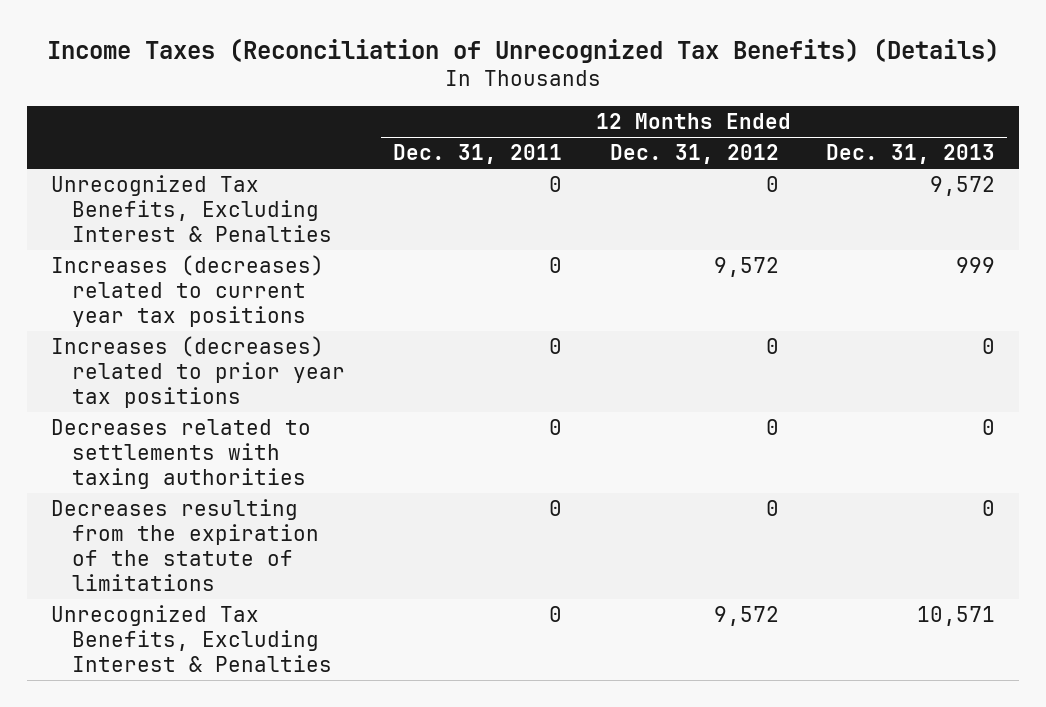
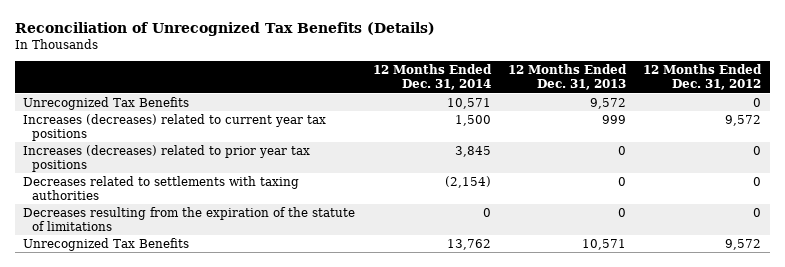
[47,37,1000,63] Income Taxes (Reconciliation of Unrecognized Tax Benefits) (Details) -> [14,22,435,37] Reconciliation of Unrecognized Tax Benefits (Details)
[392,144,562,165] Dec. 31, 2011 -> none
none -> [372,64,492,91] 12 Months Ended Dec. 31, 2014
[51,174,333,242] Unrecognized Tax Benefits, Excluding Interest & Penalties -> [23,96,190,110] Unrecognized Tax Benefits
[51,604,333,672] Unrecognized Tax Benefits, Excluding Interest & Penalties -> [23,237,190,251] Unrecognized Tax Benefits

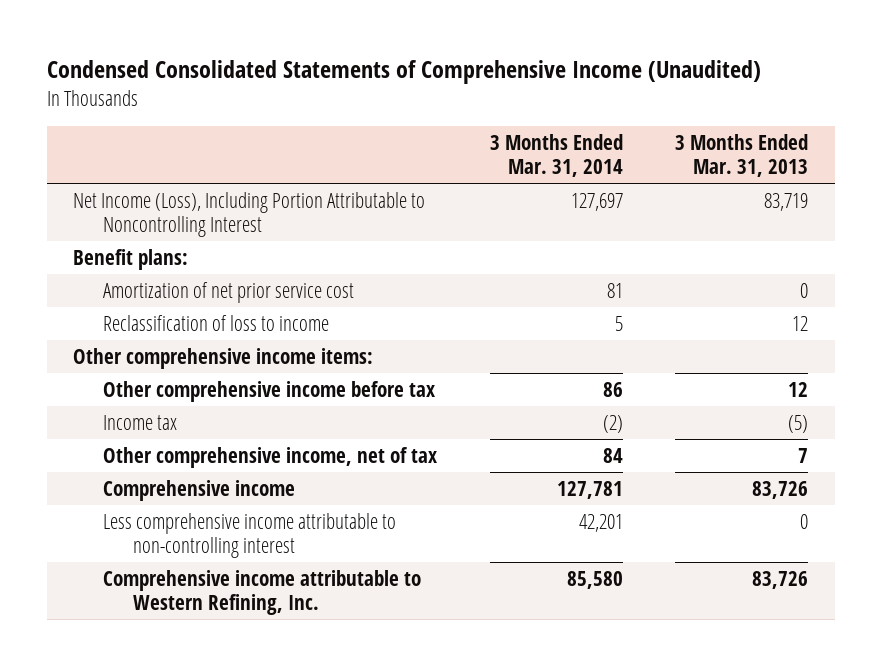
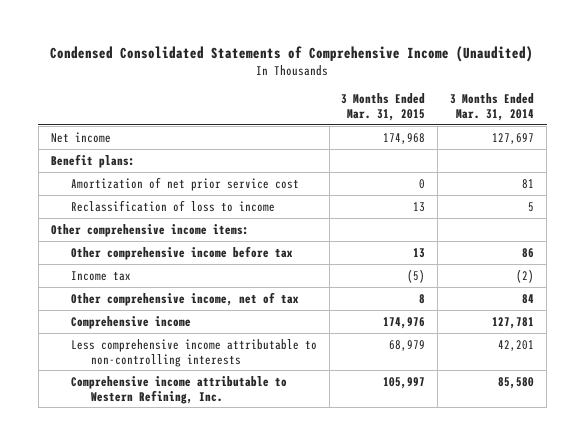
[675,133,809,177] 3 Months Ended Mar. 31, 2013 -> none
none -> [341,93,426,121] 3 Months Ended Mar. 31, 2015
[73,191,426,237] Net Income (Loss), Including Portion Attributable to Noncontrolling Interest -> [50,131,111,143] Net income
[103,512,397,558] Less comprehensive income attributable to non-controlling interest -> [70,338,317,367] Less comprehensive income attributable to non-controlling interests

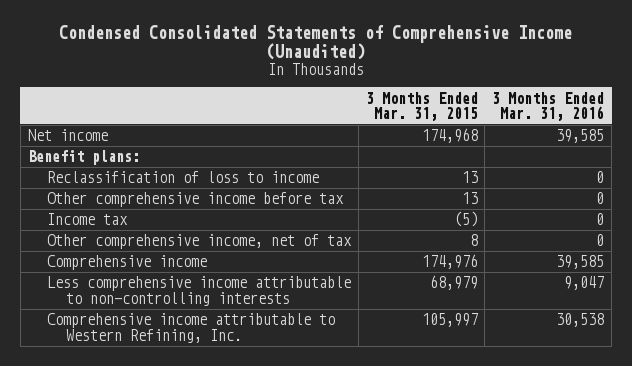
[450,93,535,121] 3 Months Ended Mar. 31, 2014 -> none
none -> [492,91,605,121] 3 Months Ended Mar. 31, 2016
[70,176,299,191] Amortization of net prior service cost -> none
[50,223,249,237] Other comprehensive income items: -> none

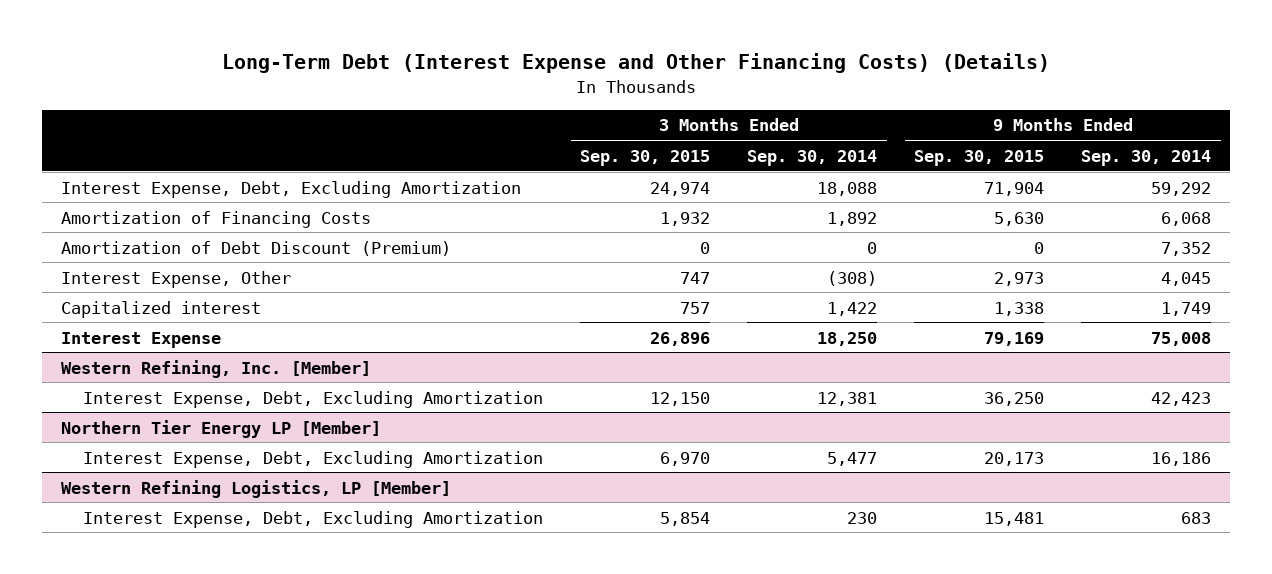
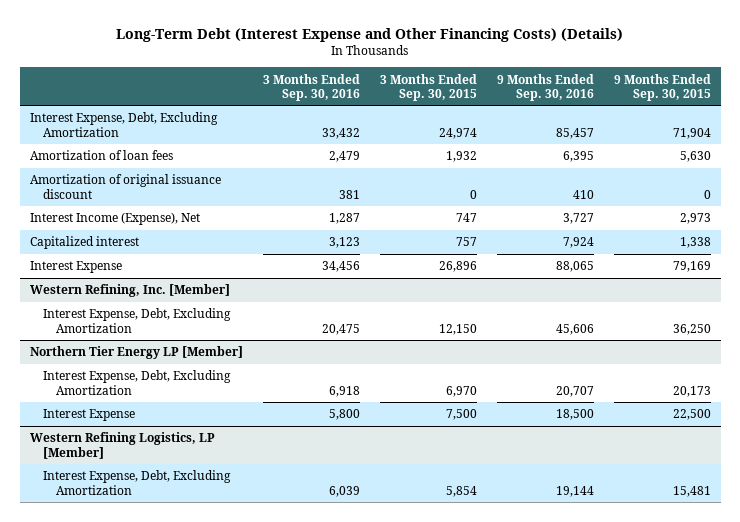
[747,149,878,166] Sep. 30, 2014 -> none
[1081,149,1212,166] Sep. 30, 2014 -> none
none -> [262,73,360,101] 3 Months Ended Sep. 30, 2016
none -> [496,73,594,101] 9 Months Ended Sep. 30, 2016
[60,210,371,228] Amortization of Financing Costs -> [29,150,173,161] Amortization of loan fees
[60,240,451,256] Amortization of Debt Discount (Premium) -> [29,174,221,199] Amortization of original issuance discount
[60,270,291,288] Interest Expense, Other -> [29,212,200,226] Interest Income (Expense), Net
none -> [42,409,135,422] Interest Expense

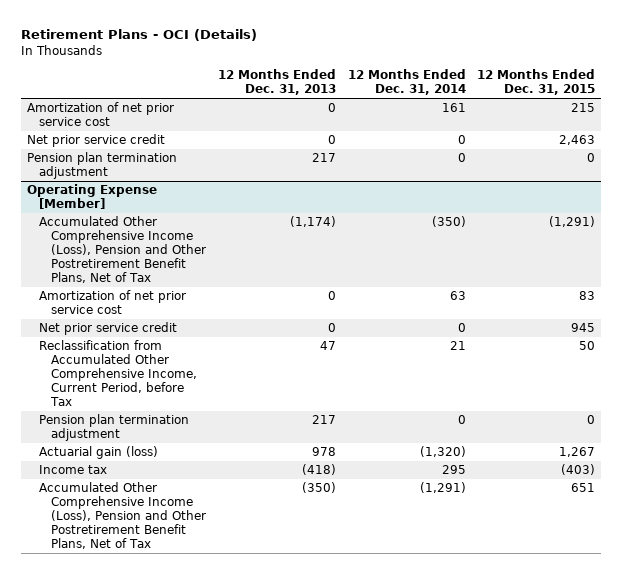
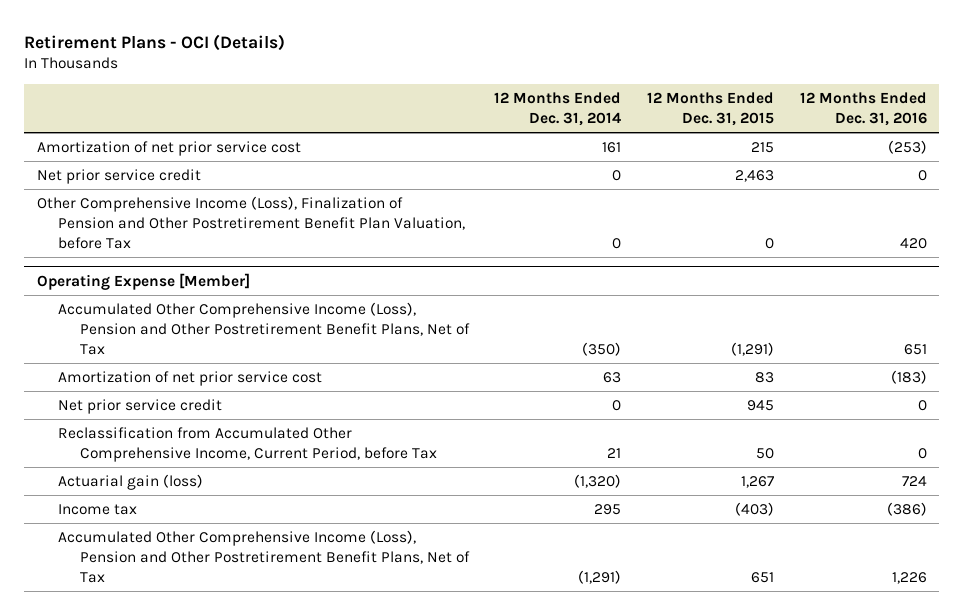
[217,69,336,96] 12 Months Ended Dec. 31, 2013 -> none
none -> [799,91,927,126] 12 Months Ended Dec. 31, 2016
[27,152,178,180] Pension plan termination adjustment -> [36,196,466,249] Other Comprehensive Income (Loss), Finalization of Pension and Other Postretirement Benefit Plan Valuation, before Tax
[39,414,190,442] Pension plan termination adjustment -> none

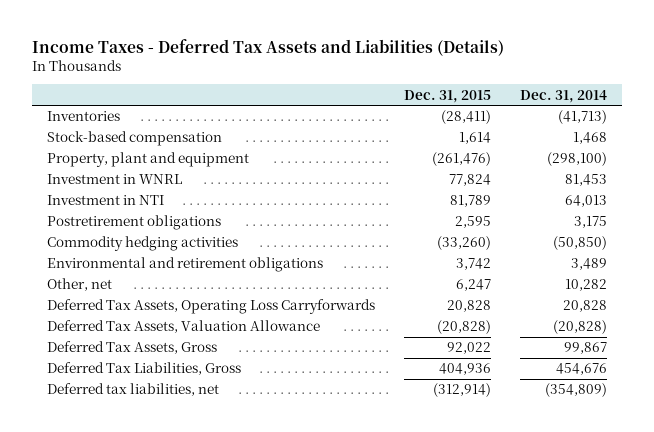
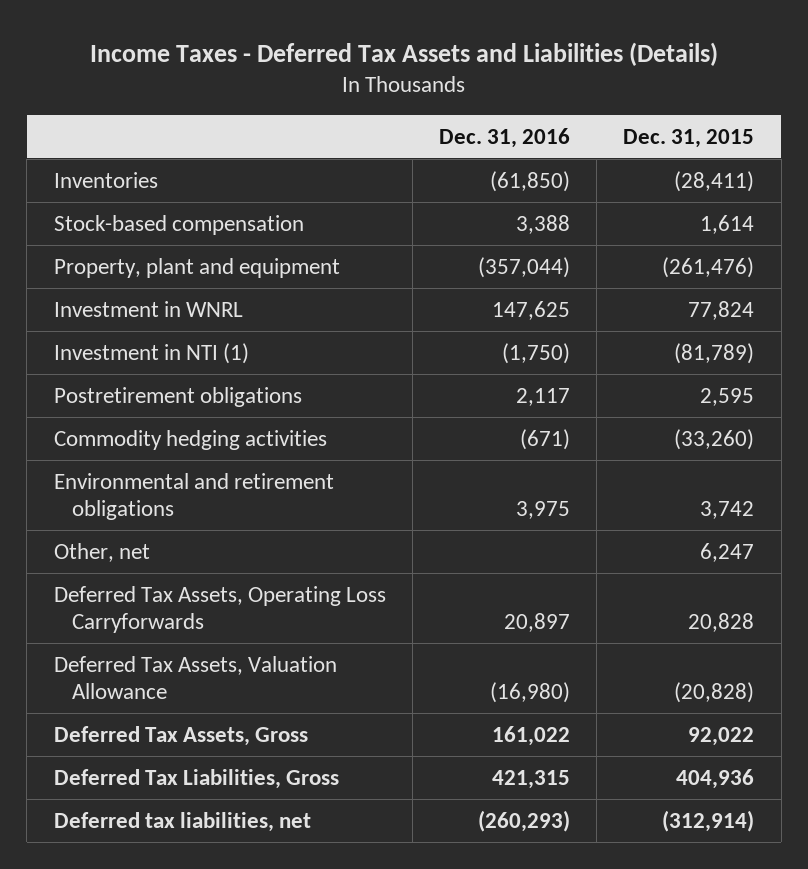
[519,89,607,103] Dec. 31, 2014 -> none
none -> [439,127,571,148] Dec. 31, 2016
[46,195,164,206] Investment in NTI -> [53,342,249,364] Investment in NTI (1)
[449,195,491,208] 81,789 -> [674,342,755,364] (81,789)

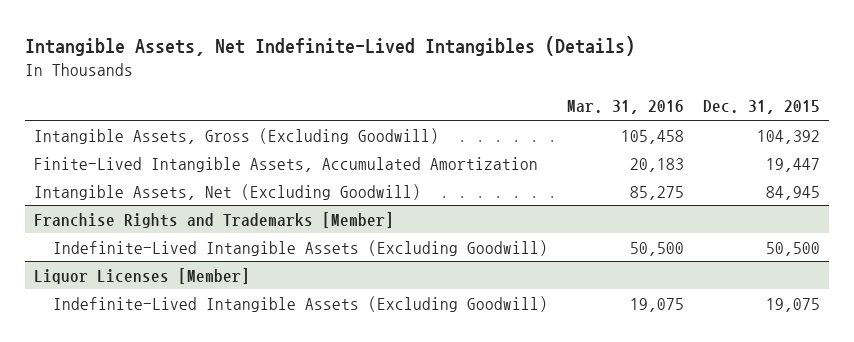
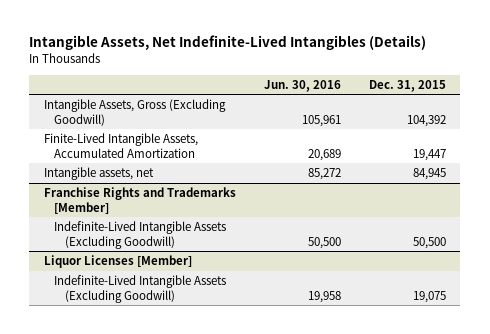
[566,100,684,115] Mar. 31, 2016 -> none
none -> [263,79,341,92] Jun. 30, 2016
[34,183,422,200] Intangible Assets, Net (Excluding Goodwill) -> [43,167,154,181] Intangible assets, net

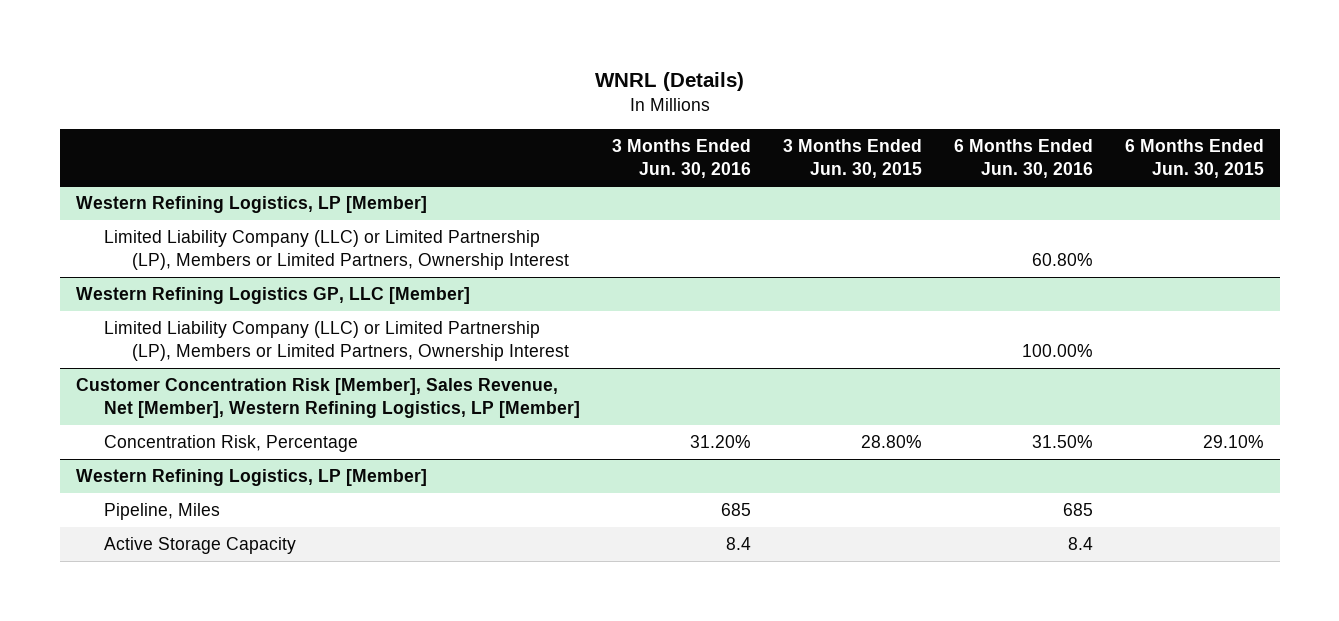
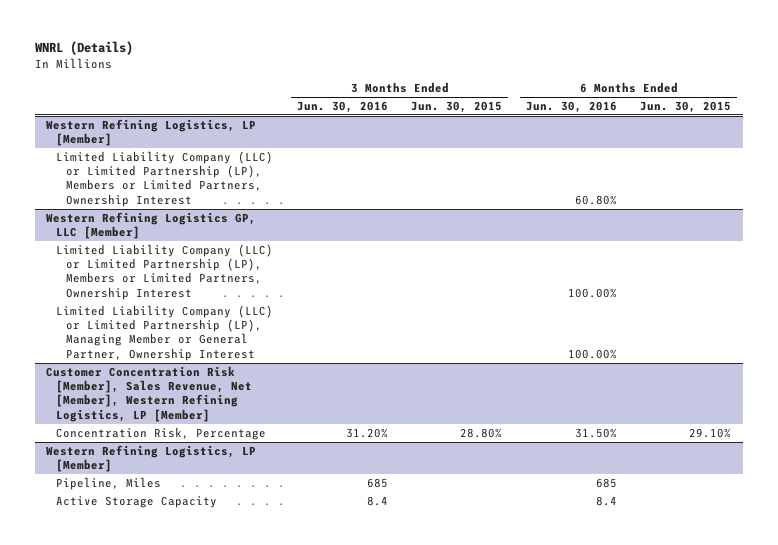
none -> [56,304,274,361] Limited Liability Company (LLC) or Limited Partnership (LP), Managing Member or General Partner, Ownership Interest

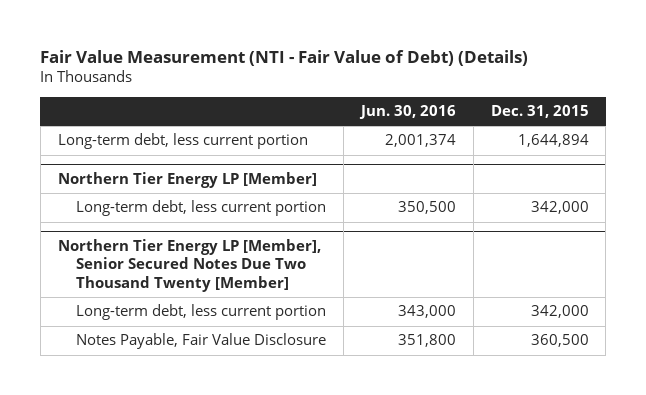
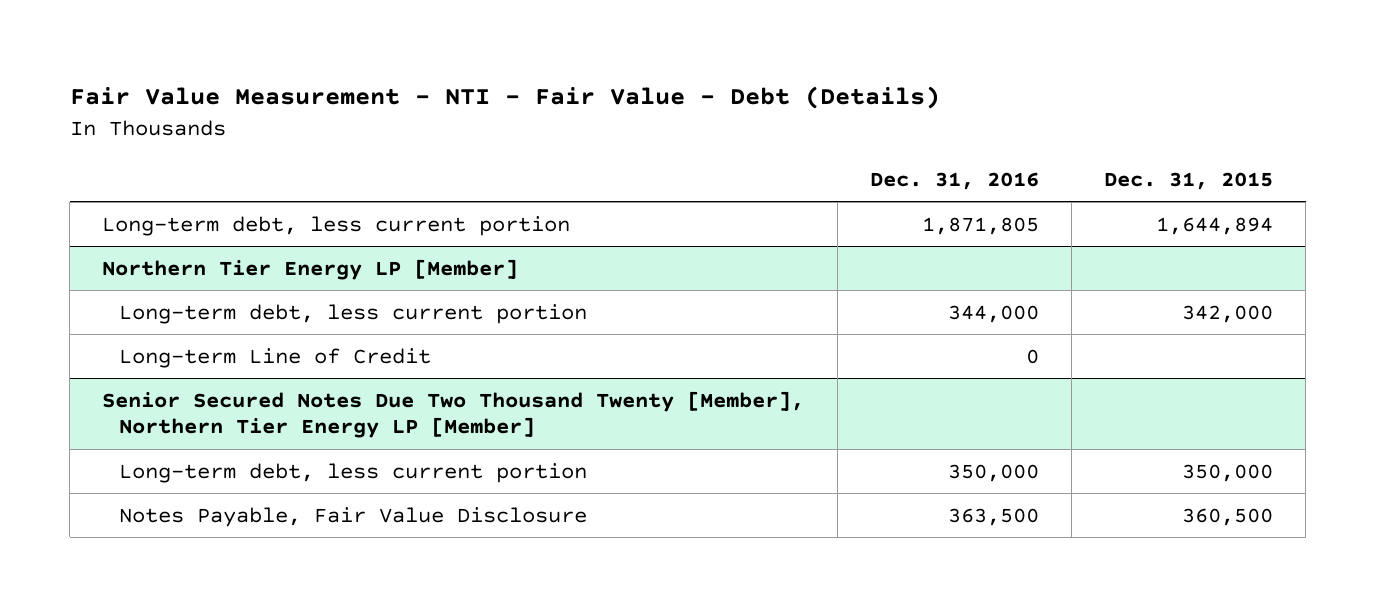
[40,49,529,66] Fair Value Measurement (NTI - Fair Value of Debt) (Details) -> [69,86,940,110] Fair Value Measurement - NTI - Fair Value - Debt (Details)
[358,105,456,120] Jun. 30, 2016 -> none
none -> [869,171,1039,190] Dec. 31, 2016
none -> [118,347,431,368] Long-term Line of Credit
[57,238,321,292] Northern Tier Energy LP [Member], Senior Secured Notes Due Two Thousand Twenty [Member] -> [102,390,805,439] Senior Secured Notes Due Two Thousand Twenty [Member], Northern Tier Energy LP [Member]
[530,305,589,319] 342,000 -> [1182,463,1274,482] 350,000

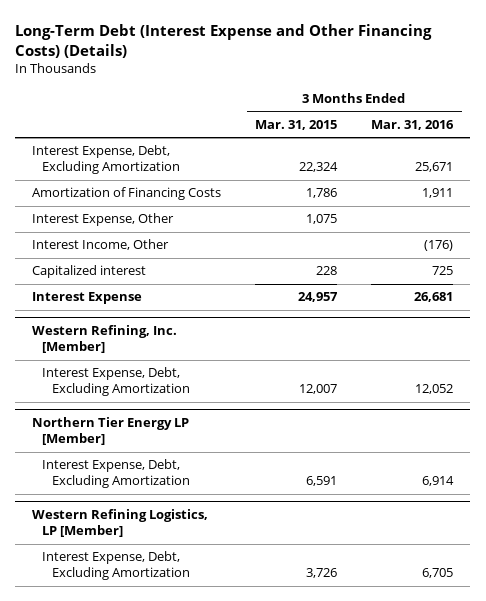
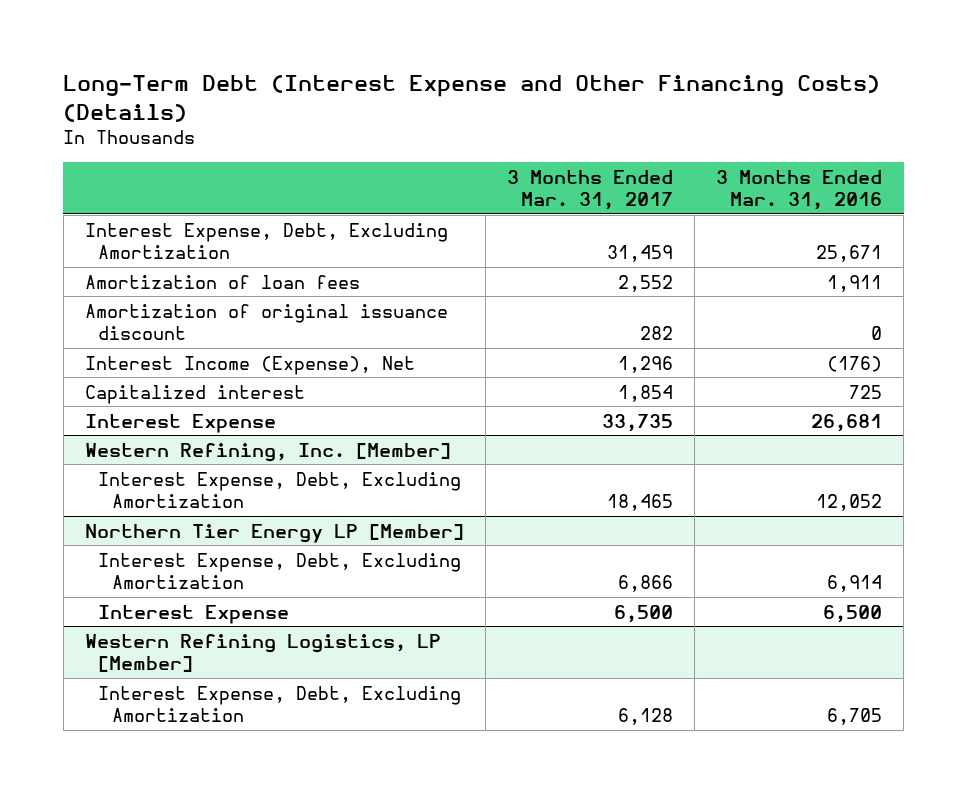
[255,120,338,131] Mar. 31, 2015 -> none
none -> [506,169,673,211] 3 Months Ended Mar. 31, 2017
[32,213,175,227] Interest Expense, Other -> none
[32,187,222,201] Amortization of Financing Costs -> [84,274,360,289] Amortization of loan fees
none -> [84,303,448,340] Amortization of original issuance discount
[32,239,170,251] Interest Income, Other -> [84,355,415,375] Interest Income (Expense), Net
none -> [98,604,290,624] Interest Expense

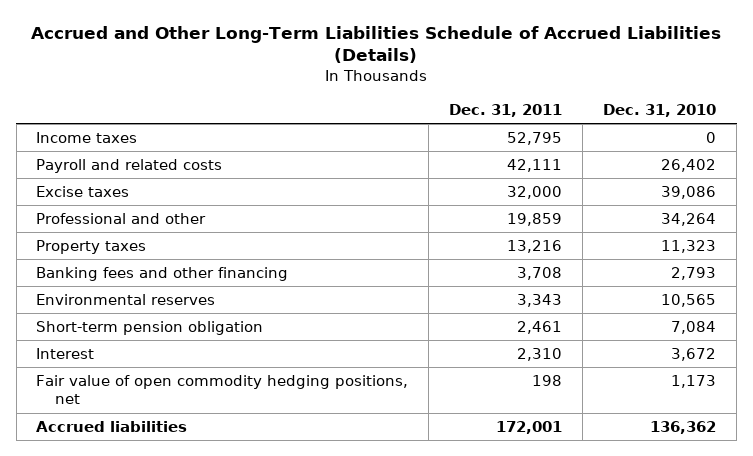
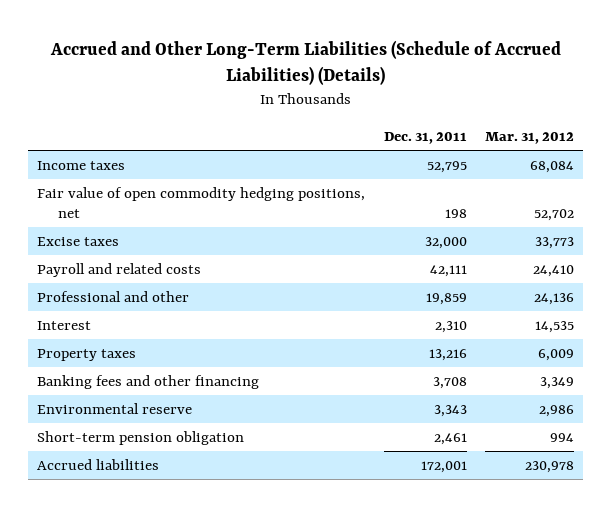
[31,25,722,64] Accrued and Other Long-Term Liabilities Schedule of Accrued Liabilities (Details) -> [49,39,561,86] Accrued and Other Long-Term Liabilities (Schedule of Accrued Liabilities) (Details)
[603,103,717,117] Dec. 31, 2010 -> none
none -> [485,131,575,144] Mar. 31, 2012
[36,374,409,405] Fair value of open commodity hedging positions, net -> [37,187,366,219] Fair value of open commodity hedging positions, net
[36,158,223,173] Payroll and related costs -> [37,263,202,278] Payroll and related costs
[36,347,95,359] Interest -> [37,321,92,331] Interest
[36,293,216,305] Environmental reserves -> [37,403,193,415] Environmental reserve

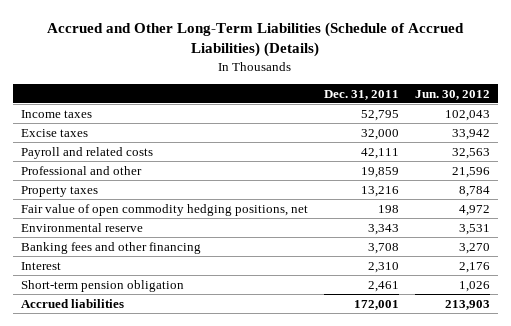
[485,131,575,144] Mar. 31, 2012 -> none
none -> [414,89,490,100] Jun. 30, 2012
[37,187,366,219] Fair value of open commodity hedging positions, net -> [20,203,308,216] Fair value of open commodity hedging positions, net
[37,375,260,390] Banking fees and other financing -> [20,241,201,254] Banking fees and other financing
[37,321,92,331] Interest -> [20,261,61,270] Interest

